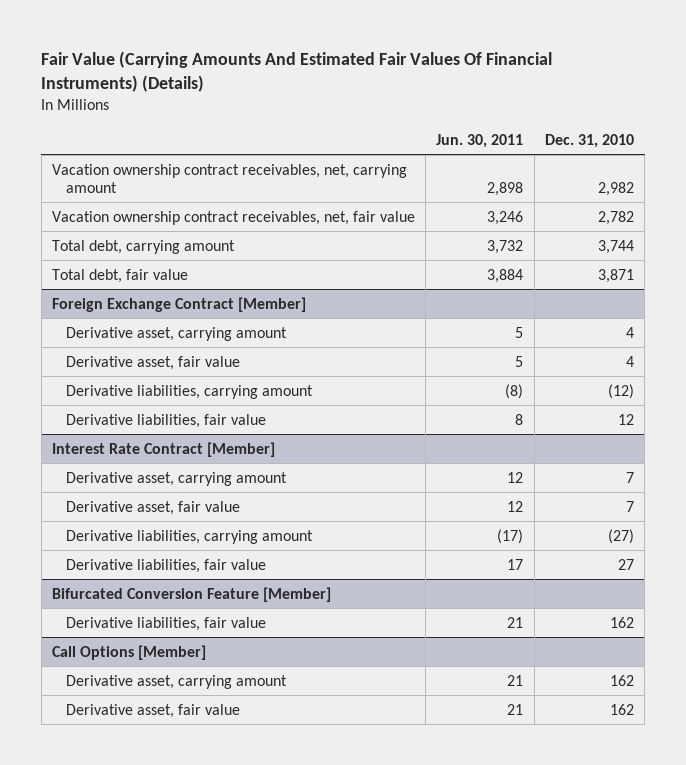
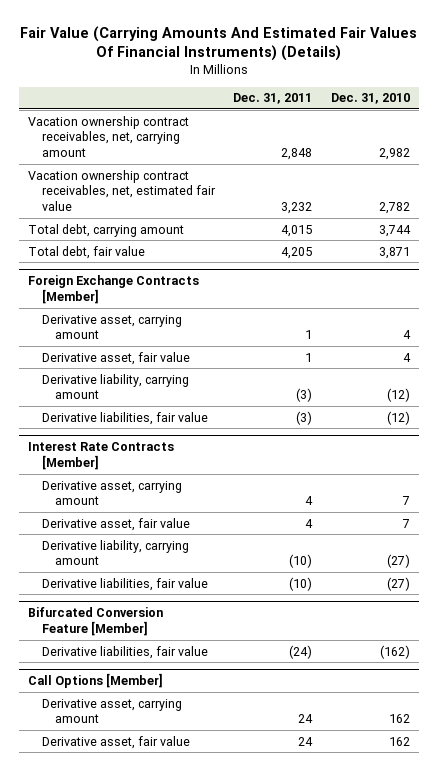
[436,133,524,148] Jun. 30, 2011 -> none
none -> [233,93,313,105] Dec. 31, 2011
[52,210,416,225] Vacation ownership contract receivables, net, fair value -> [28,169,216,212] Vacation ownership contract receivables, net, estimated fair value
[52,296,307,312] Foreign Exchange Contract [Member] -> [28,275,200,305] Foreign Exchange Contracts [Member]
[65,384,313,399] Derivative liabilities, carrying amount -> [41,373,189,400] Derivative liability, carrying amount
[617,413,634,425] 12 -> [387,410,411,425] (12)
[52,441,276,457] Interest Rate Contract [Member] -> [28,442,175,471] Interest Rate Contracts [Member]
[65,529,313,544] Derivative liabilities, carrying amount -> [41,539,189,566] Derivative liability, carrying amount
[617,558,634,570] 27 -> [387,576,411,591] (27)
[609,616,634,628] 162 -> [380,644,411,659] (162)

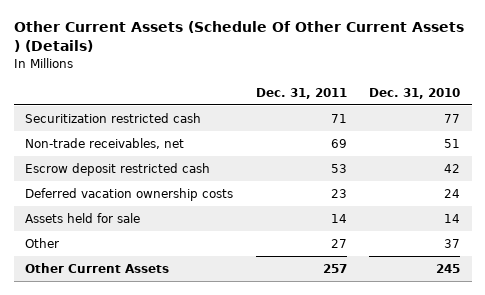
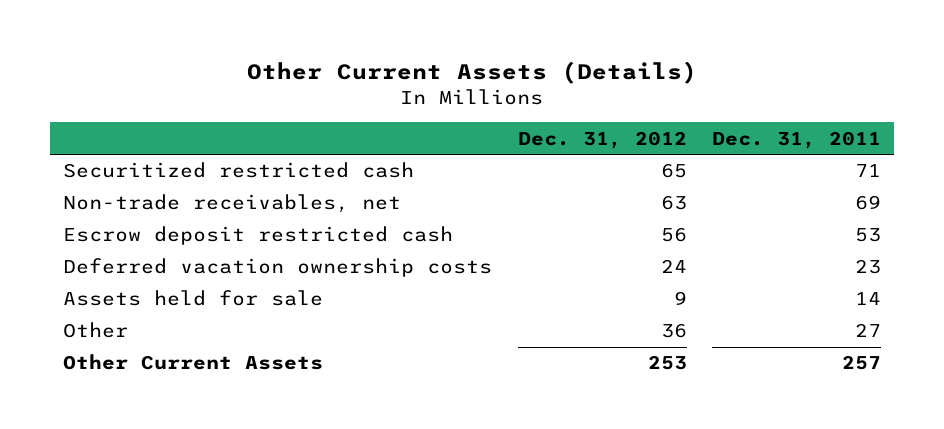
[13,21,464,53] Other Current Assets (Schedule Of Other Current Assets ) (Details) -> [247,60,698,84] Other Current Assets (Details)
[369,87,461,99] Dec. 31, 2010 -> none
none -> [517,130,687,149] Dec. 31, 2012
[24,112,201,123] Securitization restricted cash -> [63,162,415,179] Securitized restricted cash

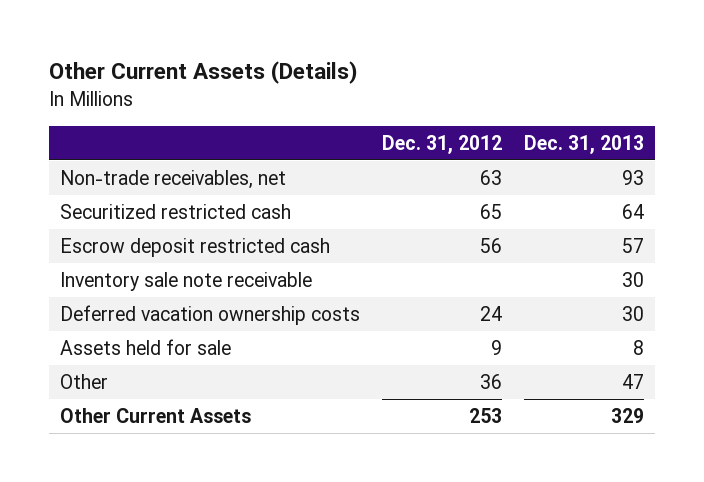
[712,130,882,149] Dec. 31, 2011 -> none
none -> [524,134,645,154] Dec. 31, 2013
[63,162,415,179] Securitized restricted cash -> [59,203,291,219] Securitized restricted cash
none -> [59,271,312,291] Inventory sale note receivable

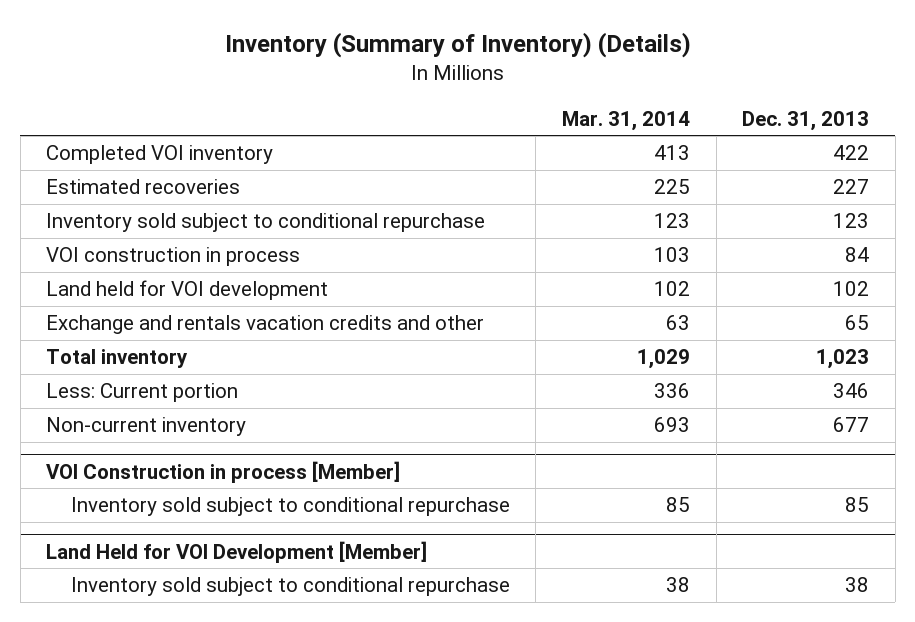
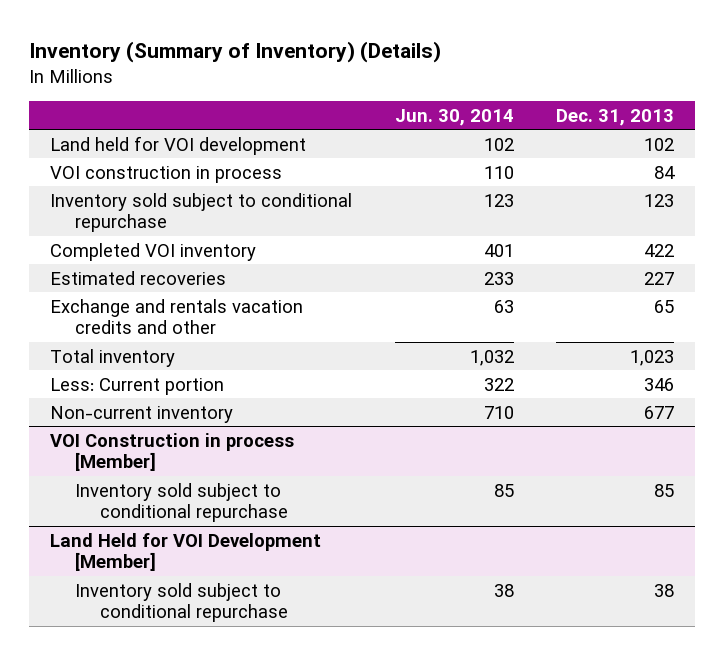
[561,110,690,131] Mar. 31, 2014 -> none
none -> [394,108,514,126] Jun. 30, 2014
[46,280,329,301] Land held for VOI development -> [50,135,307,155] Land held for VOI development
[46,247,301,267] VOI construction in process -> [50,165,283,183] VOI construction in process
[46,213,486,233] Inventory sold subject to conditional repurchase -> [50,192,353,233] Inventory sold subject to conditional repurchase

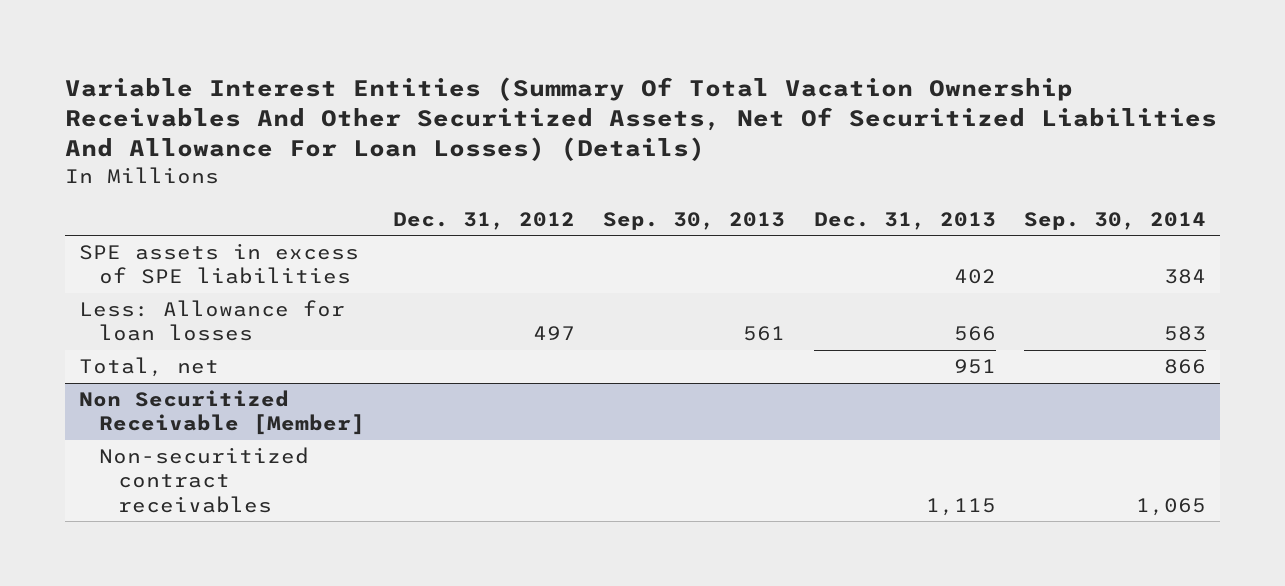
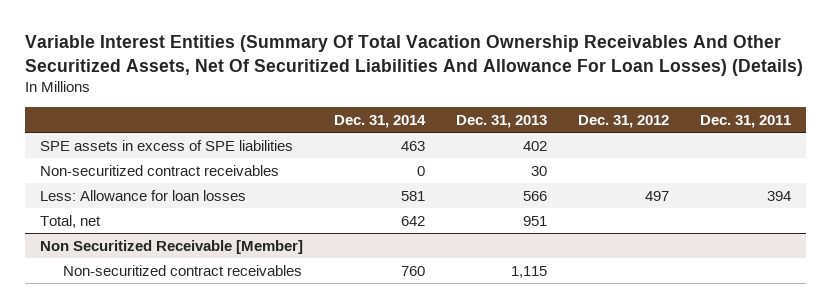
[603,211,786,230] Sep. 30, 2013 -> none
[1023,211,1206,230] Sep. 30, 2014 -> none
none -> [334,114,427,128] Dec. 31, 2014
none -> [700,114,792,128] Dec. 31, 2011
none -> [40,164,280,176] Non-securitized contract receivables

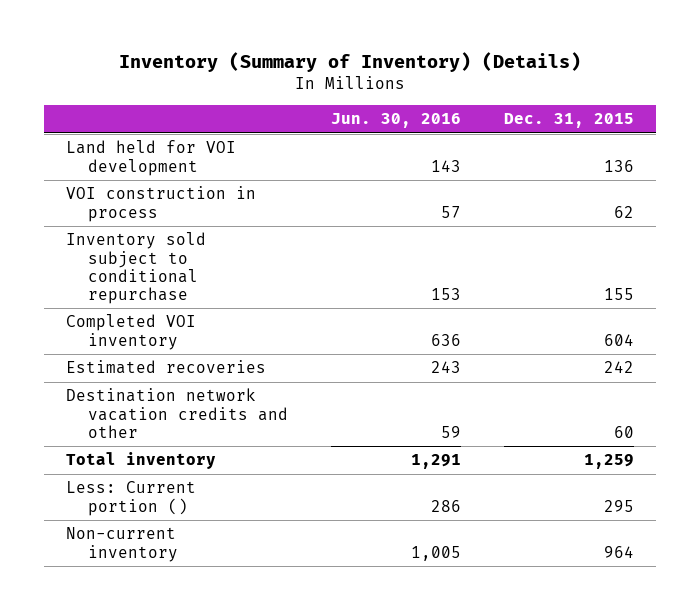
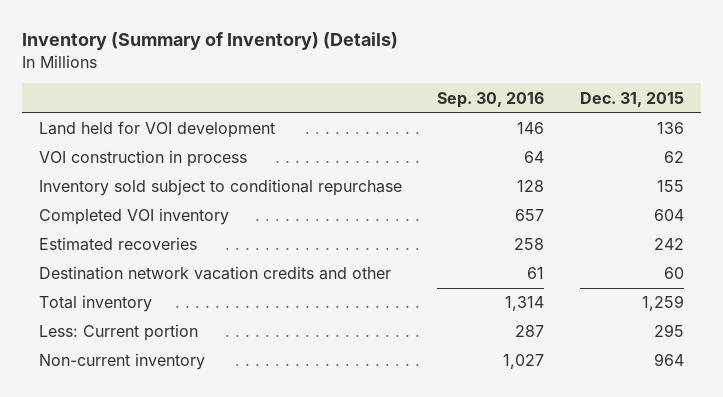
[330,113,461,129] Jun. 30, 2016 -> none
none -> [437,91,545,108] Sep. 30, 2016
[65,481,196,516] Less: Current portion () -> [39,324,199,342] Less: Current portion

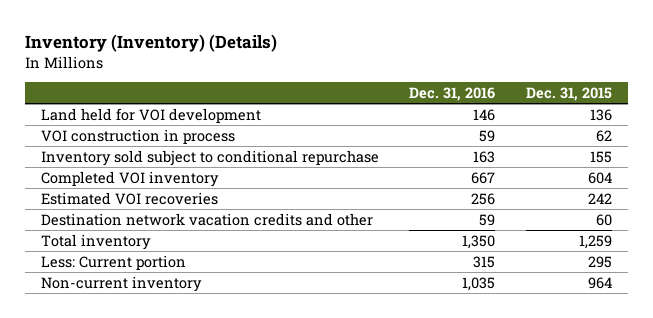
[21,32,398,51] Inventory (Summary of Inventory) (Details) -> [25,33,278,52] Inventory (Inventory) (Details)
[437,91,545,108] Sep. 30, 2016 -> none
none -> [409,87,496,102] Dec. 31, 2016
[39,237,198,252] Estimated recoveries -> [40,191,218,205] Estimated VOI recoveries

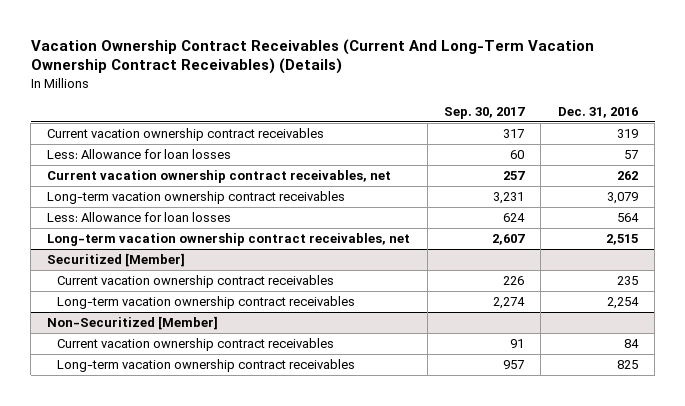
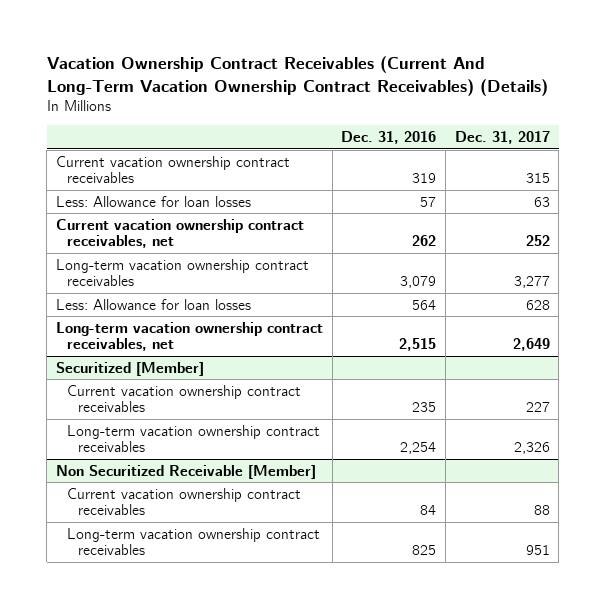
[444,106,526,119] Sep. 30, 2017 -> none
none -> [454,130,550,144] Dec. 31, 2017
[47,316,219,331] Non-Securitized [Member] -> [56,464,317,479] Non Securitized Receivable [Member]

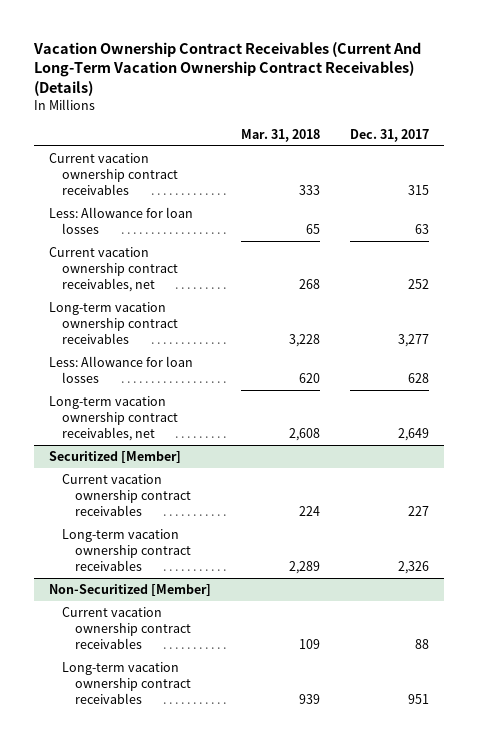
[341,130,437,144] Dec. 31, 2016 -> none
none -> [241,128,321,142] Mar. 31, 2018
[56,464,317,479] Non Securitized Receivable [Member] -> [49,584,212,597] Non-Securitized [Member]

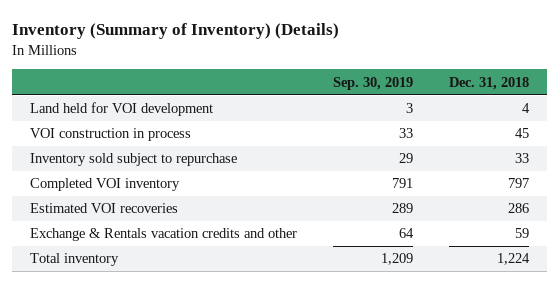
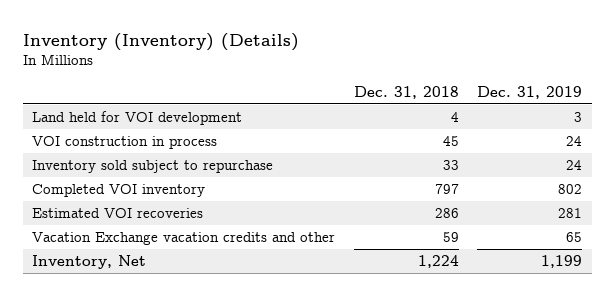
[12,23,340,40] Inventory (Summary of Inventory) (Details) -> [22,32,299,51] Inventory (Inventory) (Details)
[332,76,413,90] Sep. 30, 2019 -> none
none -> [477,85,583,99] Dec. 31, 2019
[30,228,298,242] Exchange & Rentals vacation credits and other -> [32,231,336,245] Vacation Exchange vacation credits and other
[30,253,120,267] Total inventory -> [32,254,147,269] Inventory, Net

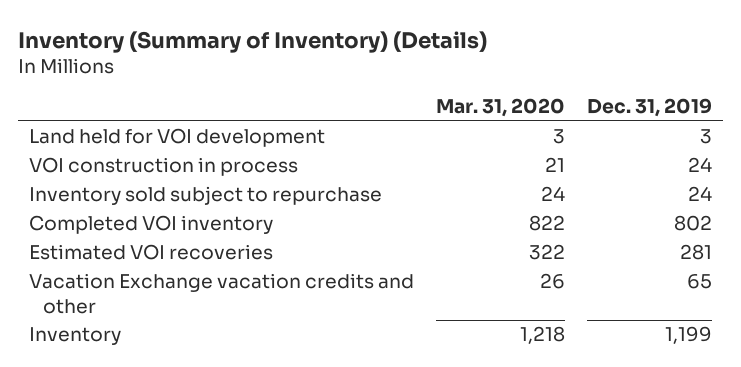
[22,32,299,51] Inventory (Inventory) (Details) -> [18,30,488,53] Inventory (Summary of Inventory) (Details)
[353,85,459,99] Dec. 31, 2018 -> none
none -> [435,98,565,118] Mar. 31, 2020
[32,254,147,269] Inventory, Net -> [29,327,122,346] Inventory

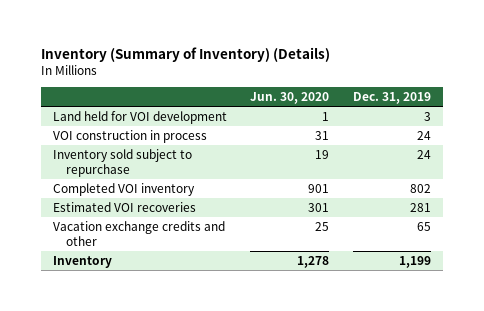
[435,98,565,118] Mar. 31, 2020 -> none
none -> [250,91,330,104] Jun. 30, 2020
[29,273,415,314] Vacation Exchange vacation credits and other -> [52,221,225,246] Vacation exchange credits and other

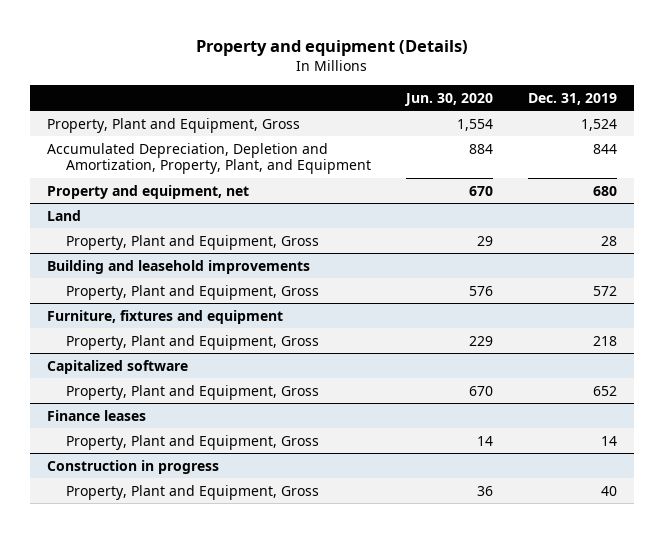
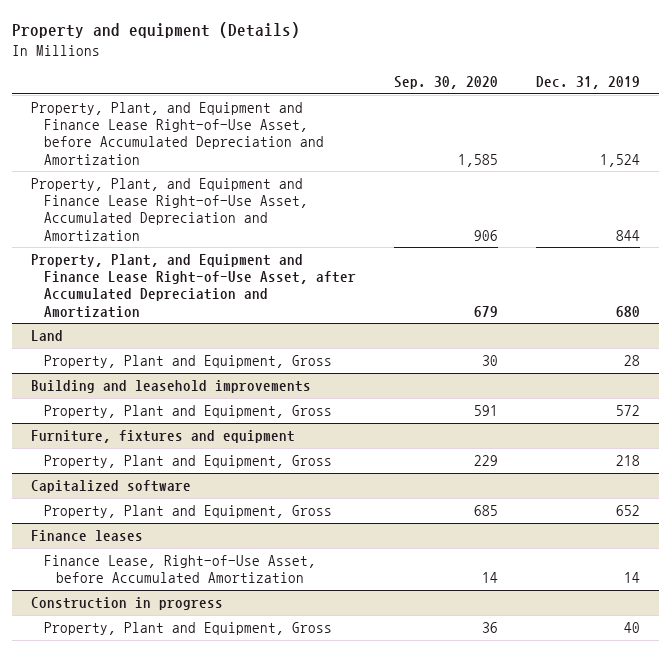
[403,92,493,106] Jun. 30, 2020 -> none
none -> [393,76,498,90] Sep. 30, 2020
[47,184,250,199] Property and equipment, net -> none
[47,117,301,133] Property, Plant and Equipment, Gross -> [31,102,324,165] Property, Plant, and Equipment and Finance Lease Right-of-Use Asset, before Accumulated Depreciation and Amortization
[47,142,371,175] Accumulated Depreciation, Depletion and Amortization, Property, Plant, and Equipment -> [31,178,308,241] Property, Plant, and Equipment and Finance Lease Right-of-Use Asset, Accumulated Depreciation and Amortization
none -> [31,254,356,318] Property, Plant, and Equipment and Finance Lease Right-of-Use Asset, after Accumulated Depreciation and Amortization
[65,434,319,450] Property, Plant and Equipment, Gross -> none
none -> [43,555,316,584] Finance Lease, Right-of-Use Asset, before Accumulated Amortization

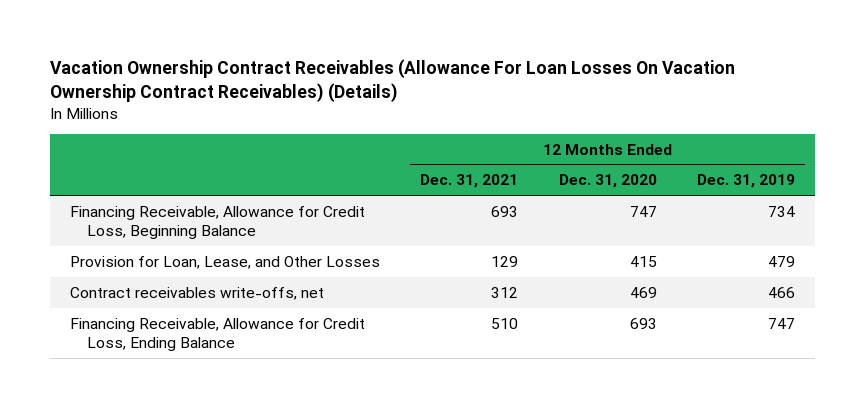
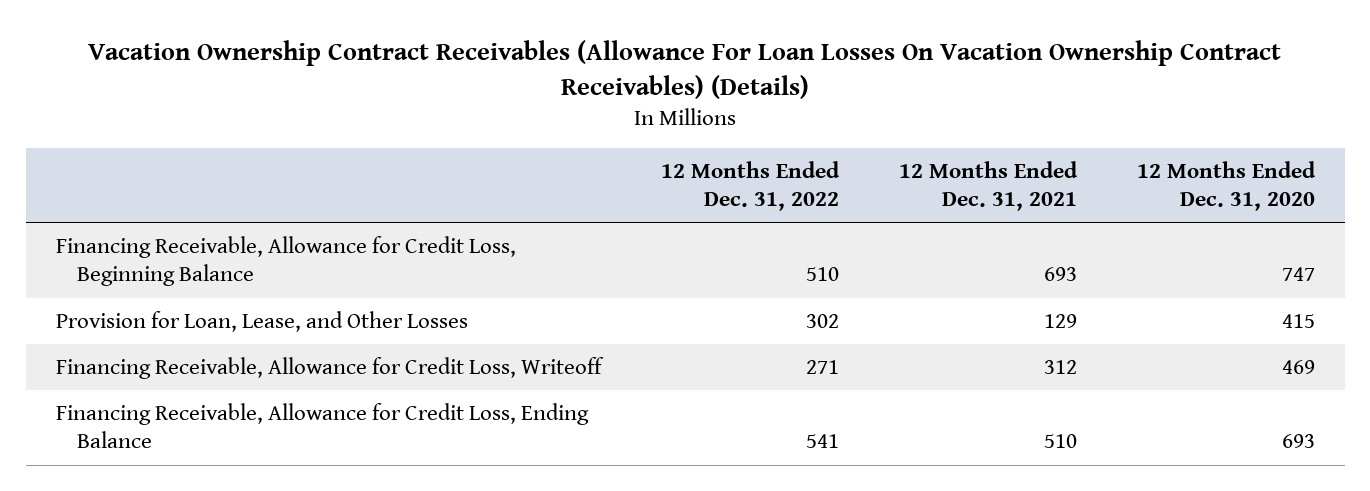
[697,174,796,189] Dec. 31, 2019 -> none
none -> [660,160,840,212] 12 Months Ended Dec. 31, 2022
[70,286,325,300] Contract receivables write-offs, net -> [55,357,604,380] Financing Receivable, Allowance for Credit Loss, Writeoff

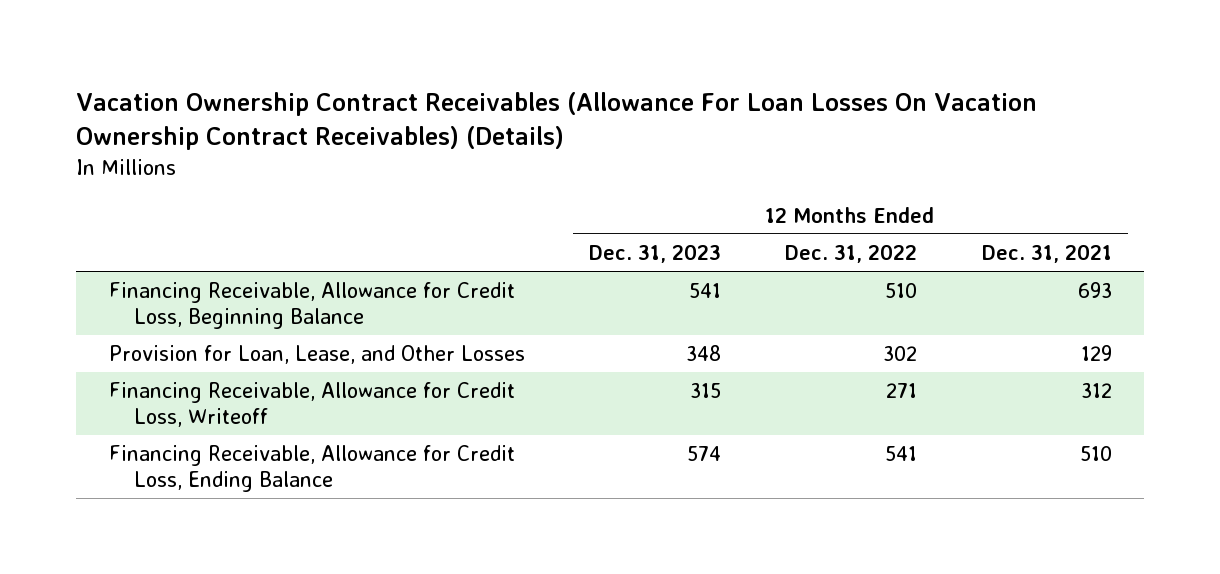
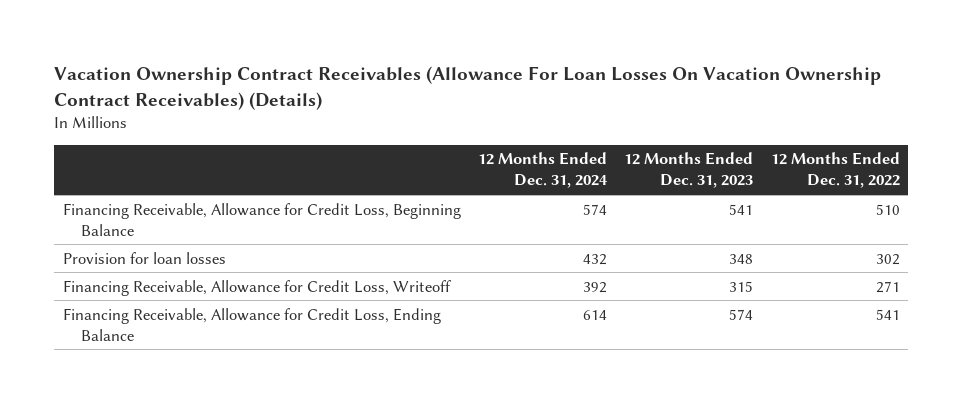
[981,244,1112,264] Dec. 31, 2021 -> none
none -> [478,152,609,189] 12 Months Ended Dec. 31, 2024
[108,345,525,365] Provision for Loan, Lease, and Other Losses -> [62,251,226,264] Provision for loan losses

